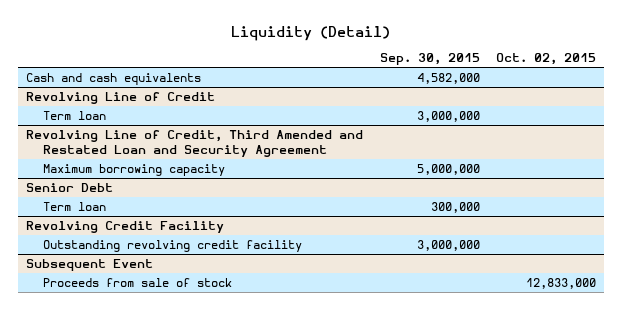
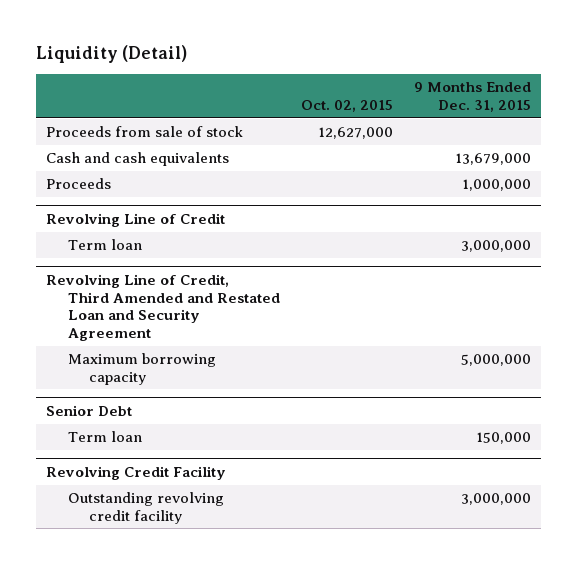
[379,53,480,66] Sep. 30, 2015 -> none
none -> [413,82,531,113] 9 Months Ended Dec. 31, 2015
none -> [46,126,244,138] Proceeds from sale of stock
none -> [46,178,112,190] Proceeds
[26,258,154,271] Subsequent Event -> none
[43,277,233,287] Proceeds from sale of stock -> none

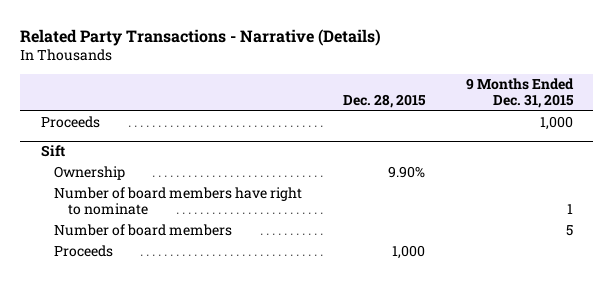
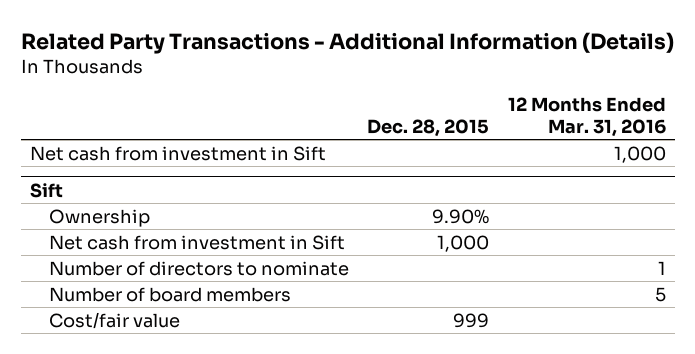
[20,28,382,46] Related Party Transactions - Narrative (Details) -> [20,31,674,54] Related Party Transactions - Additional Information (Details)
[465,78,574,109] 9 Months Ended Dec. 31, 2015 -> none
none -> [507,97,666,137] 12 Months Ended Mar. 31, 2016
[40,116,100,129] Proceeds -> [29,145,326,161] Net cash from investment in Sift
none -> [48,234,345,250] Net cash from investment in Sift
[54,187,303,216] Number of board members have right to nominate -> [48,260,349,276] Number of directors to nominate
[54,245,114,258] Proceeds -> none
none -> [48,311,180,329] Cost/fair value

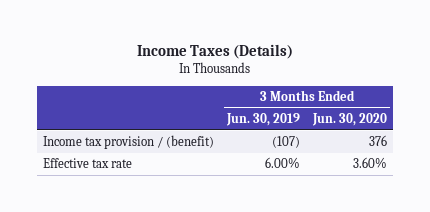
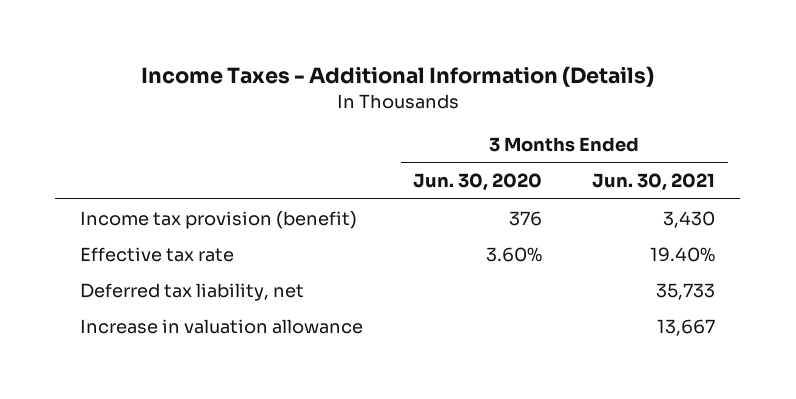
[137,44,294,60] Income Taxes (Details) -> [140,66,654,88] Income Taxes - Additional Information (Details)
[226,112,301,126] Jun. 30, 2019 -> none
none -> [592,173,716,192] Jun. 30, 2021
[43,135,215,150] Income tax provision / (benefit) -> [80,210,358,229] Income tax provision (benefit)
none -> [80,282,305,301] Deferred tax liability, net
none -> [80,318,364,334] Increase in valuation allowance

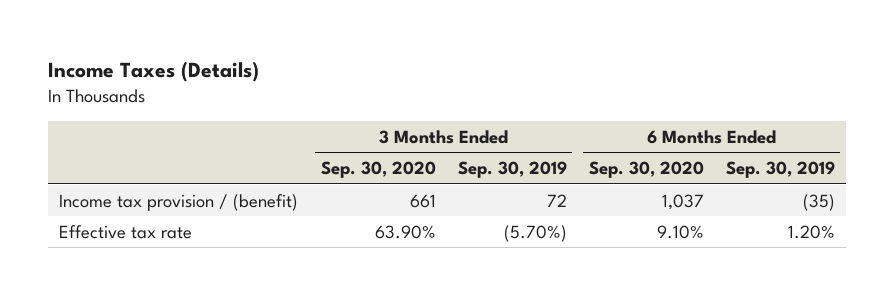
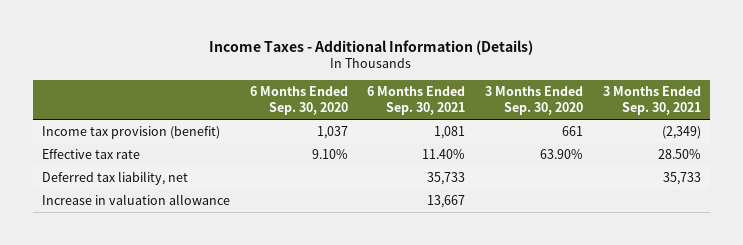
[48,61,260,83] Income Taxes (Details) -> [209,39,534,55] Income Taxes - Additional Information (Details)
[457,161,567,179] Sep. 30, 2019 -> none
[725,161,835,179] Sep. 30, 2019 -> none
none -> [367,86,466,116] 6 Months Ended Sep. 30, 2021
none -> [602,86,701,116] 3 Months Ended Sep. 30, 2021
[59,193,299,211] Income tax provision / (benefit) -> [42,125,221,139] Income tax provision (benefit)
none -> [42,170,189,185] Deferred tax liability, net
none -> [42,193,231,205] Increase in valuation allowance

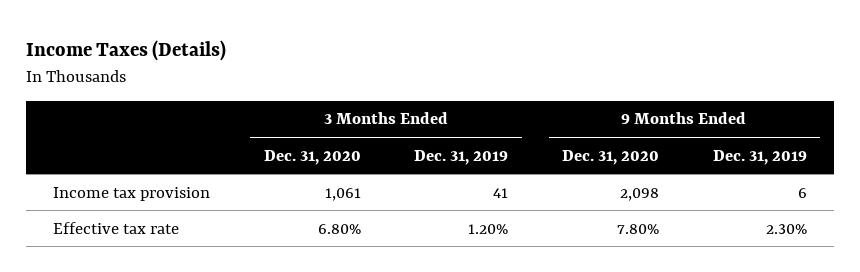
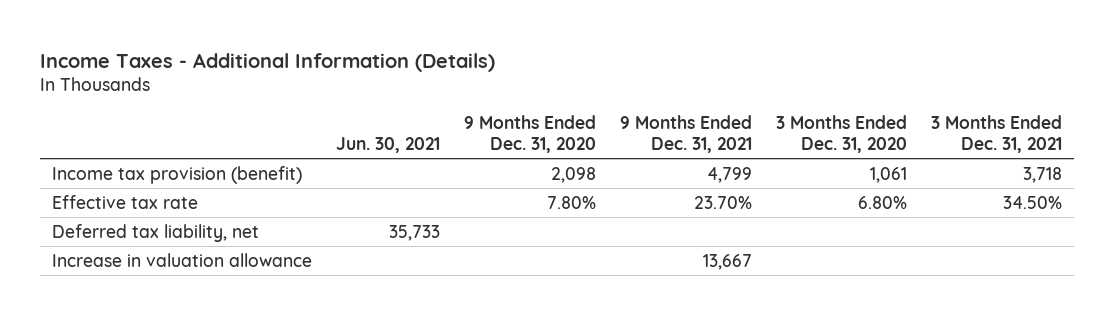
[26,39,227,61] Income Taxes (Details) -> [40,52,496,72] Income Taxes - Additional Information (Details)
[414,149,509,165] Dec. 31, 2019 -> none
[712,149,807,165] Dec. 31, 2019 -> none
none -> [336,136,441,153] Jun. 30, 2021
none -> [620,115,753,153] 9 Months Ended Dec. 31, 2021
none -> [931,115,1063,153] 3 Months Ended Dec. 31, 2021
[52,186,210,201] Income tax provision -> [52,165,303,184] Income tax provision (benefit)
none -> [52,223,260,242] Deferred tax liability, net
none -> [52,252,313,267] Increase in valuation allowance

